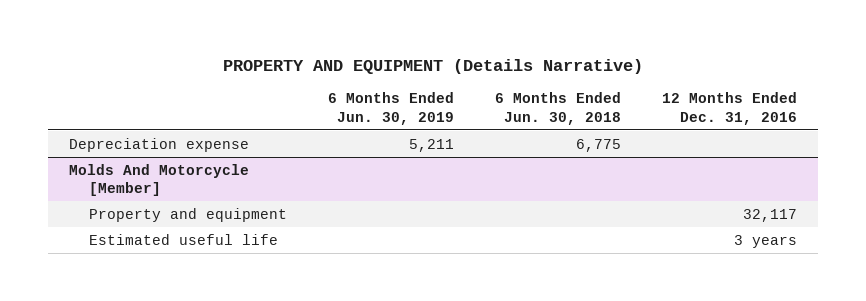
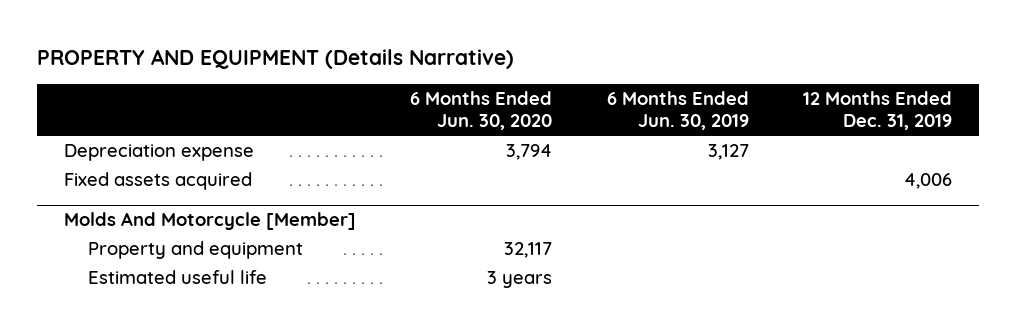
[495,92,622,125] 6 Months Ended Jun. 30, 2018 -> none
[662,92,798,125] 12 Months Ended Dec. 31, 2016 -> none
none -> [410,90,553,131] 6 Months Ended Jun. 30, 2020
none -> [803,90,953,131] 12 Months Ended Dec. 31, 2019
[408,138,454,152] 5,211 -> [707,144,749,161] 3,127
none -> [63,172,252,191] Fixed assets acquired

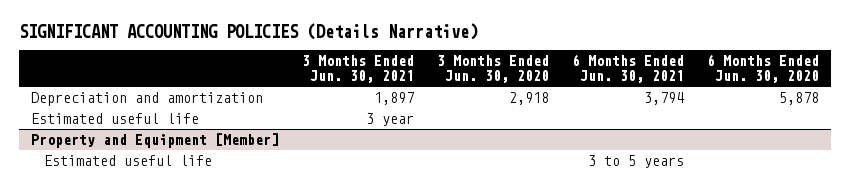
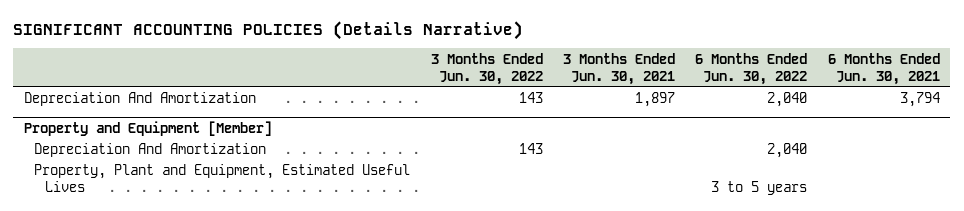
[436,55,549,84] 3 Months Ended Jun. 30, 2020 -> none
[707,54,820,84] 6 Months Ended Jun. 30, 2020 -> none
none -> [430,52,543,85] 3 Months Ended Jun. 30, 2022
none -> [695,52,808,85] 6 Months Ended Jun. 30, 2022
[30,113,199,125] Estimated useful life -> none
[30,92,263,107] Depreciation and amortization -> [23,92,256,107] Depreciation And Amortization
[43,155,212,167] Estimated useful life -> none
none -> [34,143,267,158] Depreciation And Amortization
none -> [34,164,411,193] Property, Plant and Equipment, Estimated Useful Lives

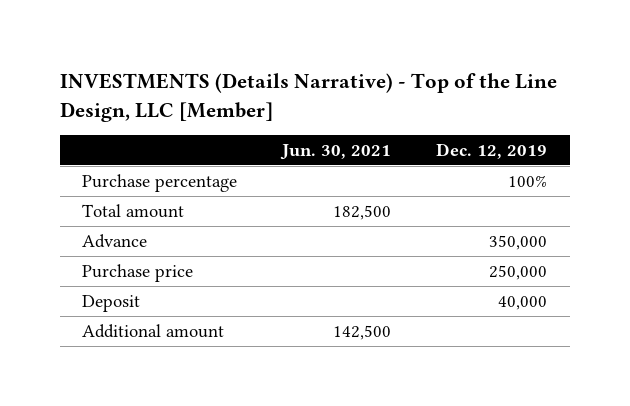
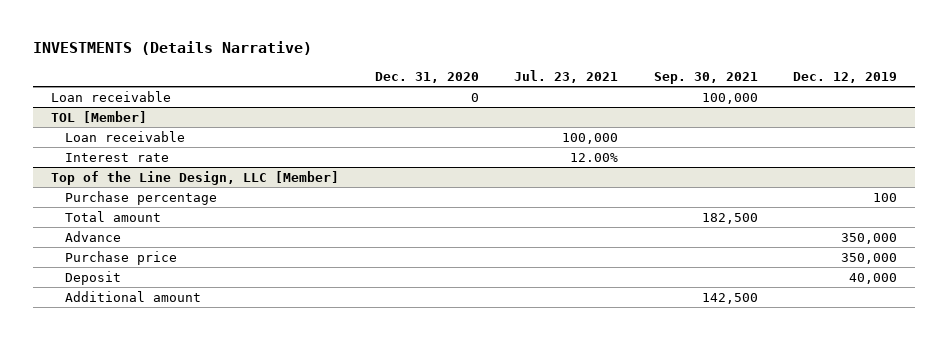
[59,73,557,122] INVESTMENTS (Details Narrative) - Top of the Line Design, LLC [Member] -> [33,41,313,56] INVESTMENTS (Details Narrative)
[280,143,392,160] Jun. 30, 2021 -> none
none -> [374,71,479,83] Dec. 31, 2020
none -> [514,69,619,83] Jul. 23, 2021
none -> [653,71,758,84] Sep. 30, 2021
[82,173,238,192] Purchase percentage -> none
[82,203,185,218] Total amount -> none
[82,233,148,248] Advance -> none
[82,263,194,282] Purchase price -> none
[82,294,141,312] Deposit -> none
[82,323,225,338] Additional amount -> none
none -> [50,90,171,102] Loan receivable
none -> [50,110,147,123] TOL [Member]
none -> [64,130,185,142] Loan receivable
none -> [64,152,169,162] Interest rate
none -> [50,170,339,185] Top of the Line Design, LLC [Member]
none -> [64,190,217,205] Purchase percentage
none -> [64,210,161,222] Total amount
none -> [64,230,121,242] Advance
none -> [64,250,177,265] Purchase price
none -> [64,270,121,285] Deposit
none -> [64,290,201,302] Additional amount

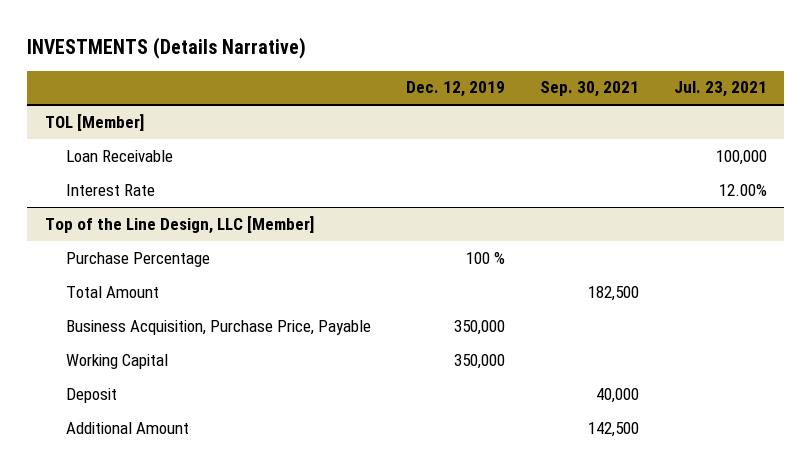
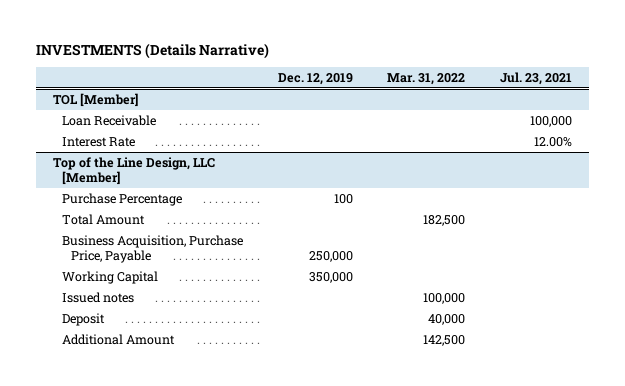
[539,81,639,98] Sep. 30, 2021 -> none
none -> [387,72,466,85] Mar. 31, 2022
[466,251,506,264] 100 % -> [333,193,353,204] 100
[454,319,506,335] 350,000 -> [308,251,353,263] 250,000
none -> [61,291,134,303] Issued notes

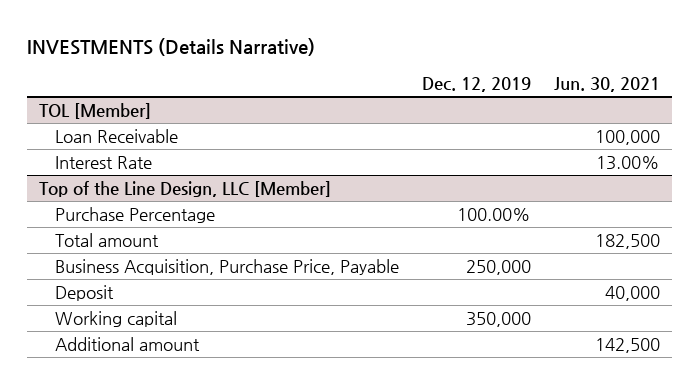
[387,72,466,85] Mar. 31, 2022 -> none
[500,71,573,85] Jul. 23, 2021 -> none
none -> [553,77,660,93] Jun. 30, 2021
[333,193,353,204] 100 -> [456,207,531,221] 100.00%
[61,213,145,225] Total Amount -> [54,232,159,247] Total amount
[61,270,158,284] Working Capital -> none
[61,291,134,303] Issued notes -> none
none -> [54,310,177,327] Working capital
[61,333,175,345] Additional Amount -> [54,336,200,351] Additional amount

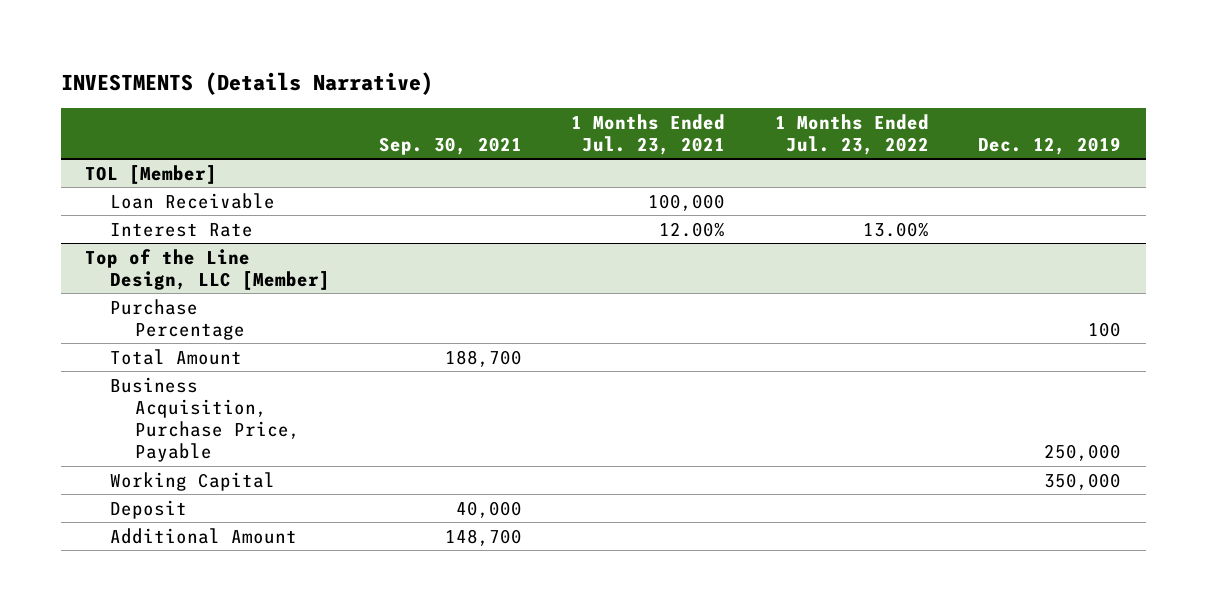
[553,77,660,93] Jun. 30, 2021 -> none
none -> [379,136,523,155] Sep. 30, 2021
none -> [571,113,726,155] 1 Months Ended Jul. 23, 2021
none -> [774,113,929,155] 1 Months Ended Jul. 23, 2022
[456,207,531,221] 100.00% -> [1087,321,1121,337] 100
[54,232,159,247] Total amount -> [110,348,243,365] Total Amount
none -> [110,471,276,491] Working Capital
[54,310,177,327] Working capital -> none
[54,336,200,351] Additional amount -> [110,527,298,544] Additional Amount

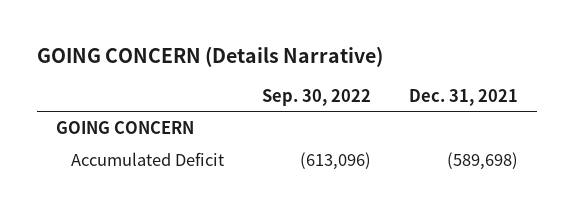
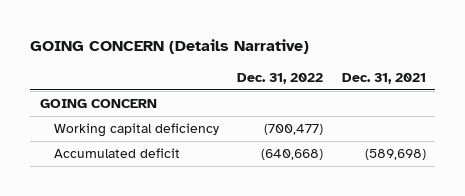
[261,88,371,106] Sep. 30, 2022 -> none
none -> [237,72,324,84] Dec. 31, 2022
none -> [53,123,219,138] Working capital deficiency
[70,151,224,166] Accumulated Deficit -> [53,148,180,159] Accumulated deficit

